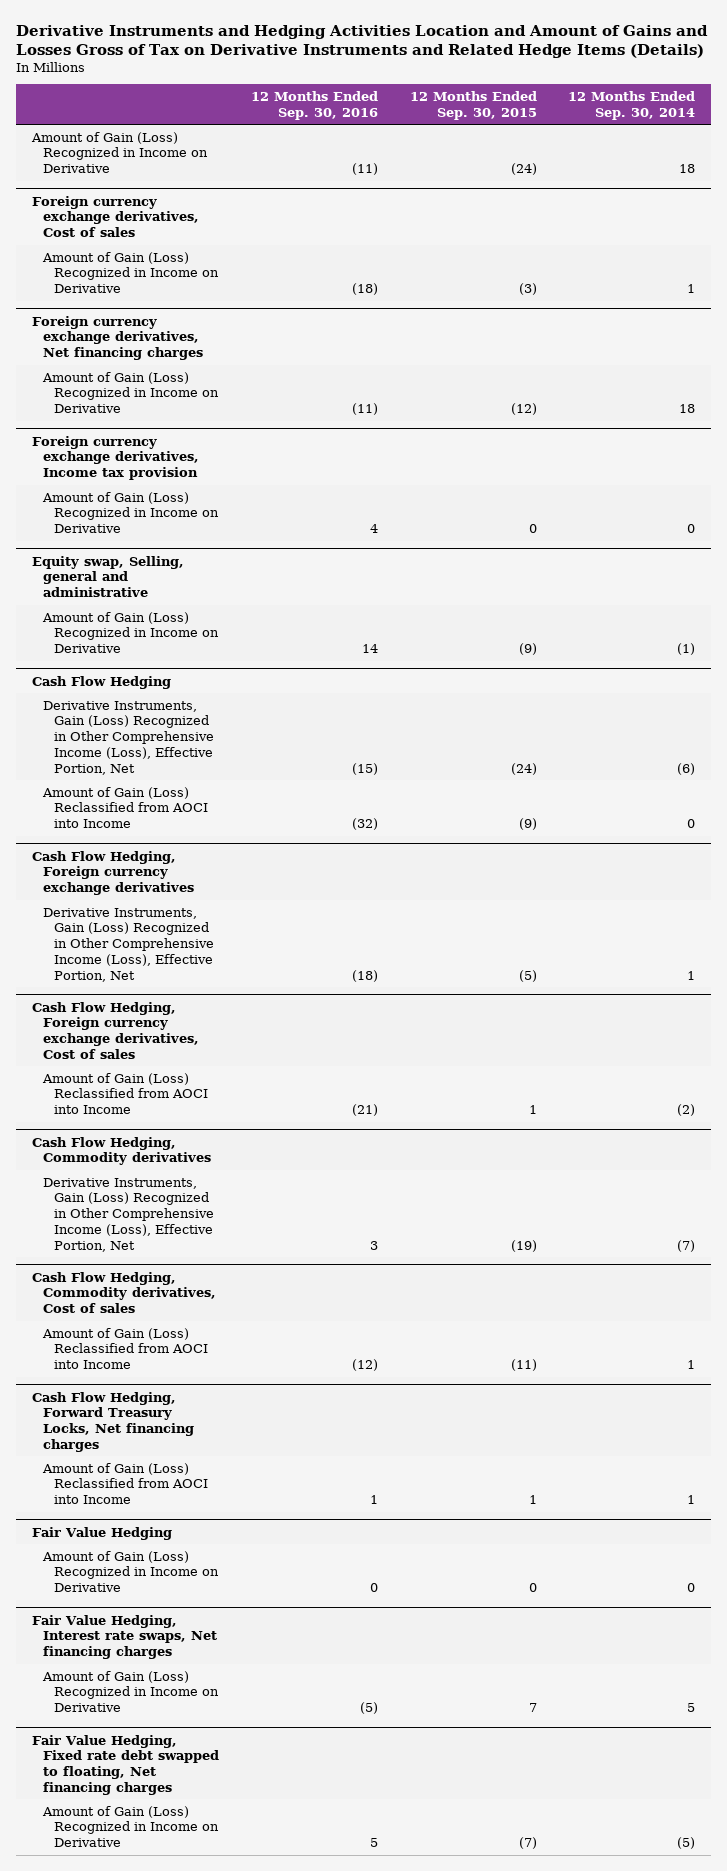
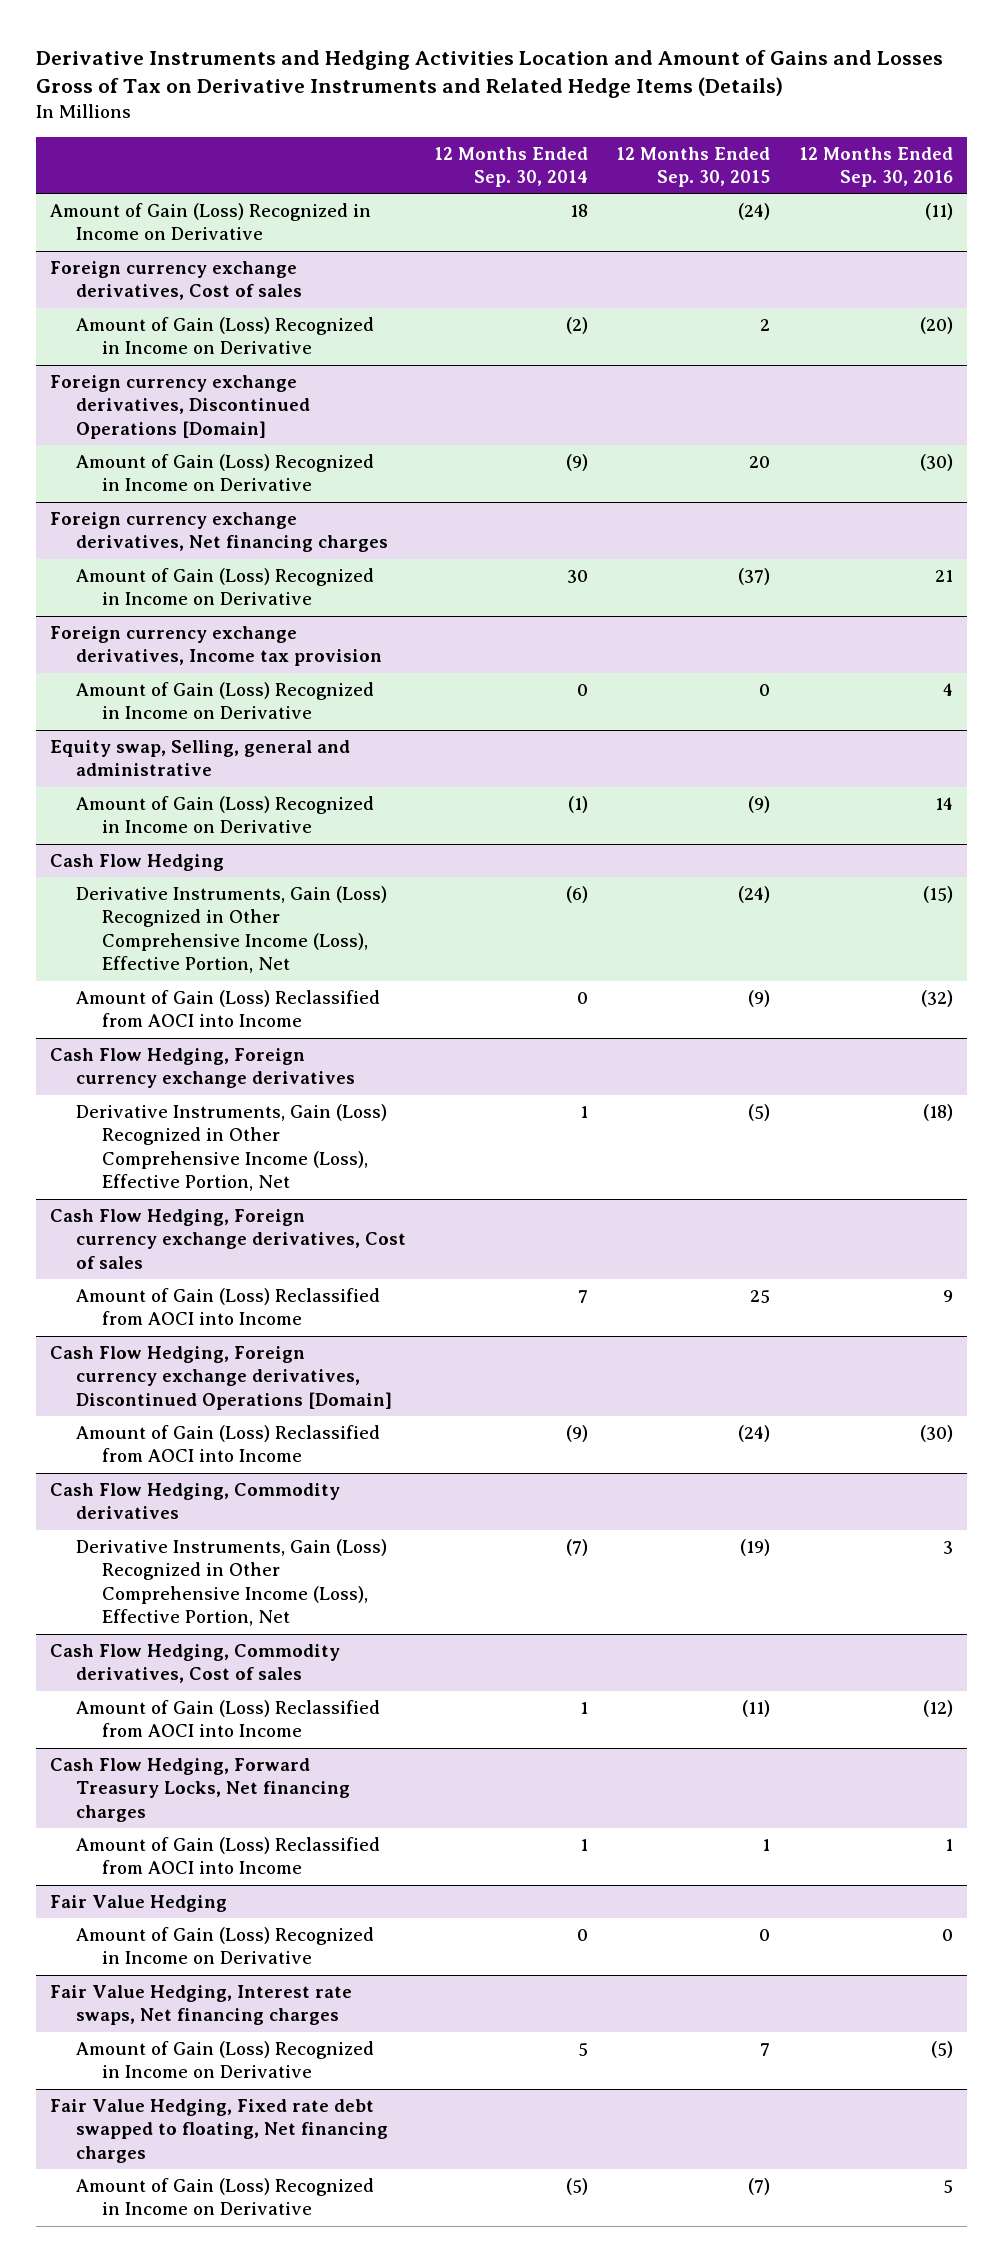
[351,283,378,296] (18) -> [919,316,953,334] (20)
[518,283,537,296] (3) -> [760,318,771,331] 2
[687,284,696,294] 1 -> [566,316,589,334] (2)
none -> [50,374,310,439] Foreign currency exchange derivatives, Discontinued Operations [Domain]
none -> [75,453,374,492] Amount of Gain (Loss) Recognized in Income on Derivative
[351,403,378,416] (11) -> [934,569,953,582] 21
[510,403,537,416] (12) -> [738,567,771,585] (37)
[679,404,696,414] 18 -> [567,569,589,583] 30
[351,1104,378,1117] (21) -> [942,1289,953,1302] 9
[528,1105,537,1115] 1 -> [750,1289,771,1303] 25
[677,1104,696,1117] (2) -> [578,1289,589,1303] 7
none -> [50,1345,392,1410] Cash Flow Hedging, Foreign currency exchange derivatives, Discontinued Operations [Domain]
none -> [75,1424,380,1463] Amount of Gain (Loss) Reclassified from AOCI into Income

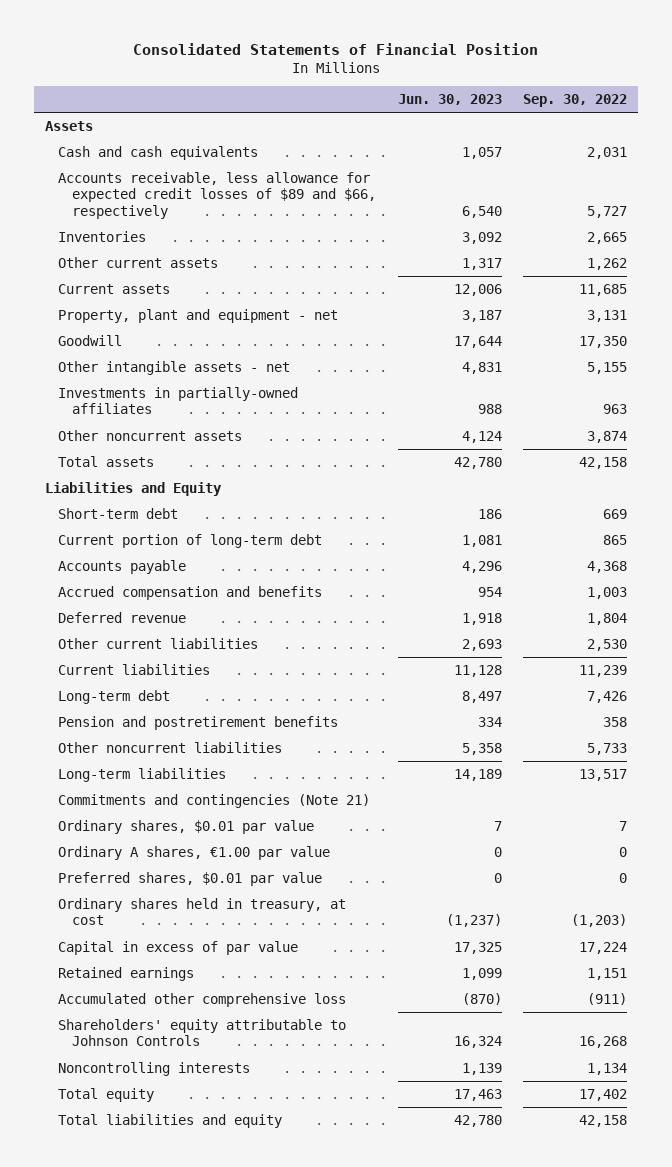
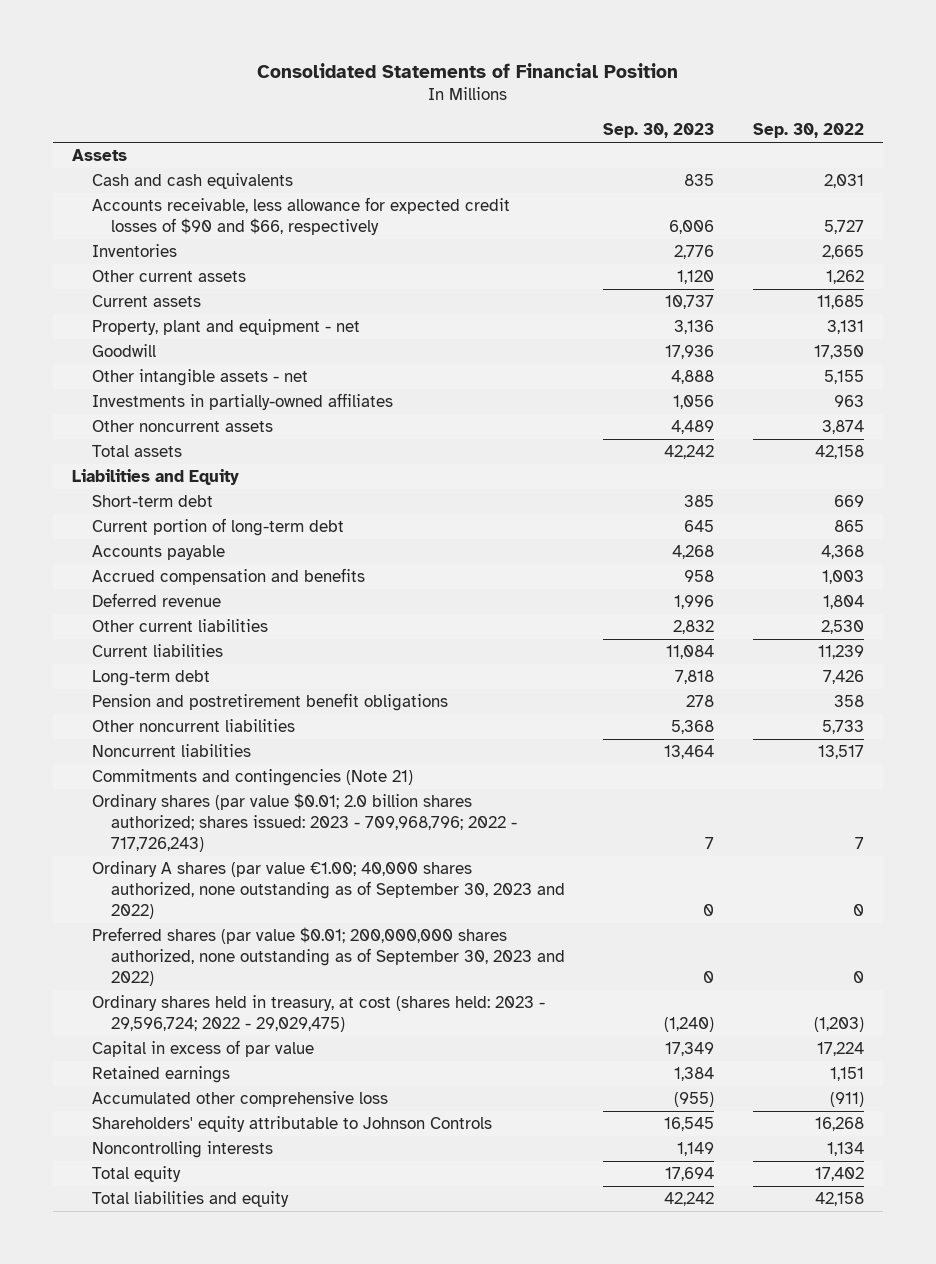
[397,93,502,105] Jun. 30, 2023 -> none
none -> [603,123,715,139] Sep. 30, 2023
[58,172,376,219] Accounts receivable, less allowance for expected credit losses of $89 and $66, respectively -> [91,197,510,236] Accounts receivable, less allowance for expected credit losses of $90 and $66, respectively
[58,716,339,731] Pension and postretirement benefits -> [91,693,448,712] Pension and postretirement benefit obligations
[58,768,227,783] Long-term liabilities -> [91,744,251,758] Noncurrent liabilities
[58,820,315,835] Ordinary shares, $0.01 par value -> [91,793,517,853] Ordinary shares (par value $0.01; 2.0 billion shares authorized; shares issued: 2023 - 709,968,796; 2022 - 717,726,243)
[58,846,331,861] Ordinary A shares, €1.00 par value -> [91,861,565,920] Ordinary A shares (par value €1.00; 40,000 shares authorized, none outstanding as of September 30, 2023 and 2022)
[58,872,323,887] Preferred shares, $0.01 par value -> [91,927,565,987] Preferred shares (par value $0.01; 200,000,000 shares authorized, none outstanding as of September 30, 2023 and 2022)
[58,898,347,926] Ordinary shares held in treasury, at cost -> [91,995,545,1033] Ordinary shares held in treasury, at cost (shares held: 2023 - 29,596,724; 2022 - 29,029,475)

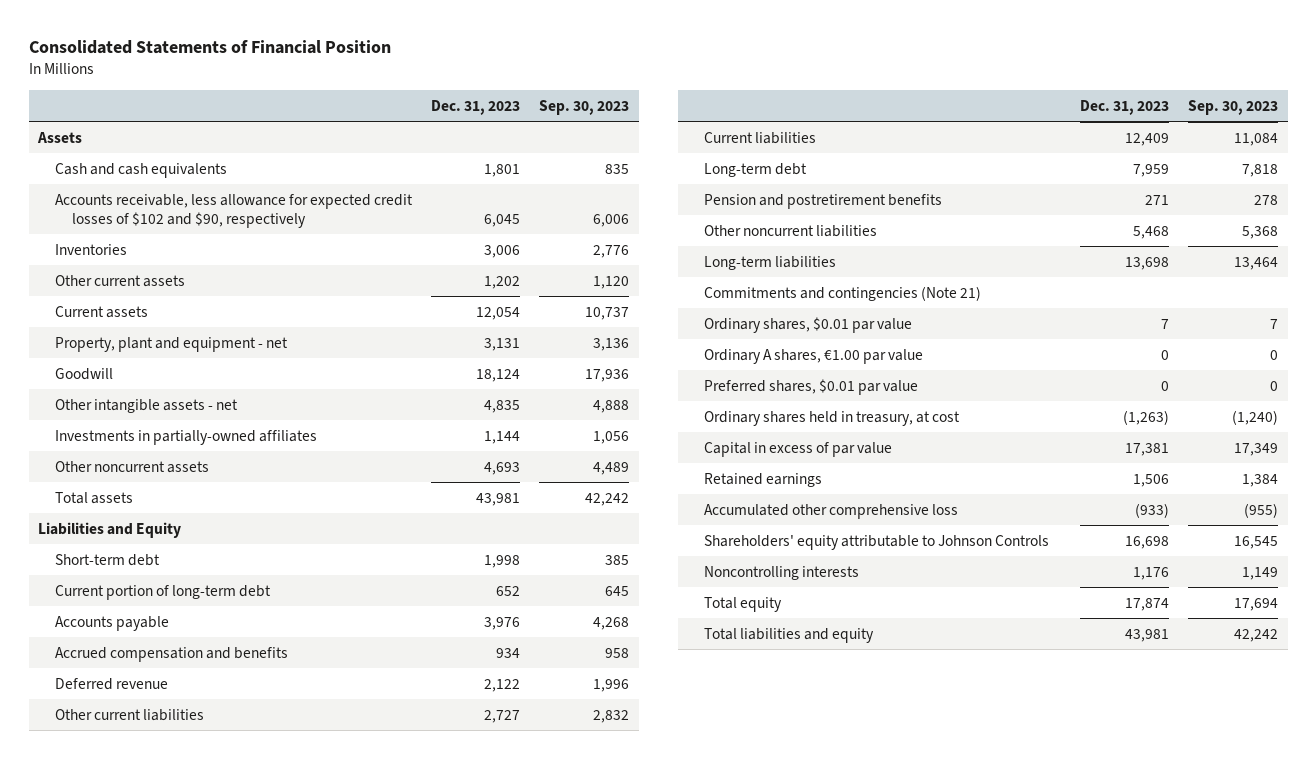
[753,123,865,139] Sep. 30, 2022 -> none
none -> [431,99,521,115] Dec. 31, 2023
[91,197,510,236] Accounts receivable, less allowance for expected credit losses of $90 and $66, respectively -> [54,193,413,228] Accounts receivable, less allowance for expected credit losses of $102 and $90, respectively
[91,693,448,712] Pension and postretirement benefit obligations -> [704,193,943,209] Pension and postretirement benefits
[91,744,251,758] Noncurrent liabilities -> [704,255,837,270] Long-term liabilities
[91,793,517,853] Ordinary shares (par value $0.01; 2.0 billion shares authorized; shares issued: 2023 - 709,968,796; 2022 - 717,726,243) -> [704,316,913,333] Ordinary shares, $0.01 par value
[91,861,565,920] Ordinary A shares (par value €1.00; 40,000 shares authorized, none outstanding as of September 30, 2023 and 2022) -> [704,348,924,364] Ordinary A shares, €1.00 par value
[91,927,565,987] Preferred shares (par value $0.01; 200,000,000 shares authorized, none outstanding as of September 30, 2023 and 2022) -> [704,378,919,395] Preferred shares, $0.01 par value
[91,995,545,1033] Ordinary shares held in treasury, at cost (shares held: 2023 - 29,596,724; 2022 - 29,029,475) -> [704,410,961,426] Ordinary shares held in treasury, at cost

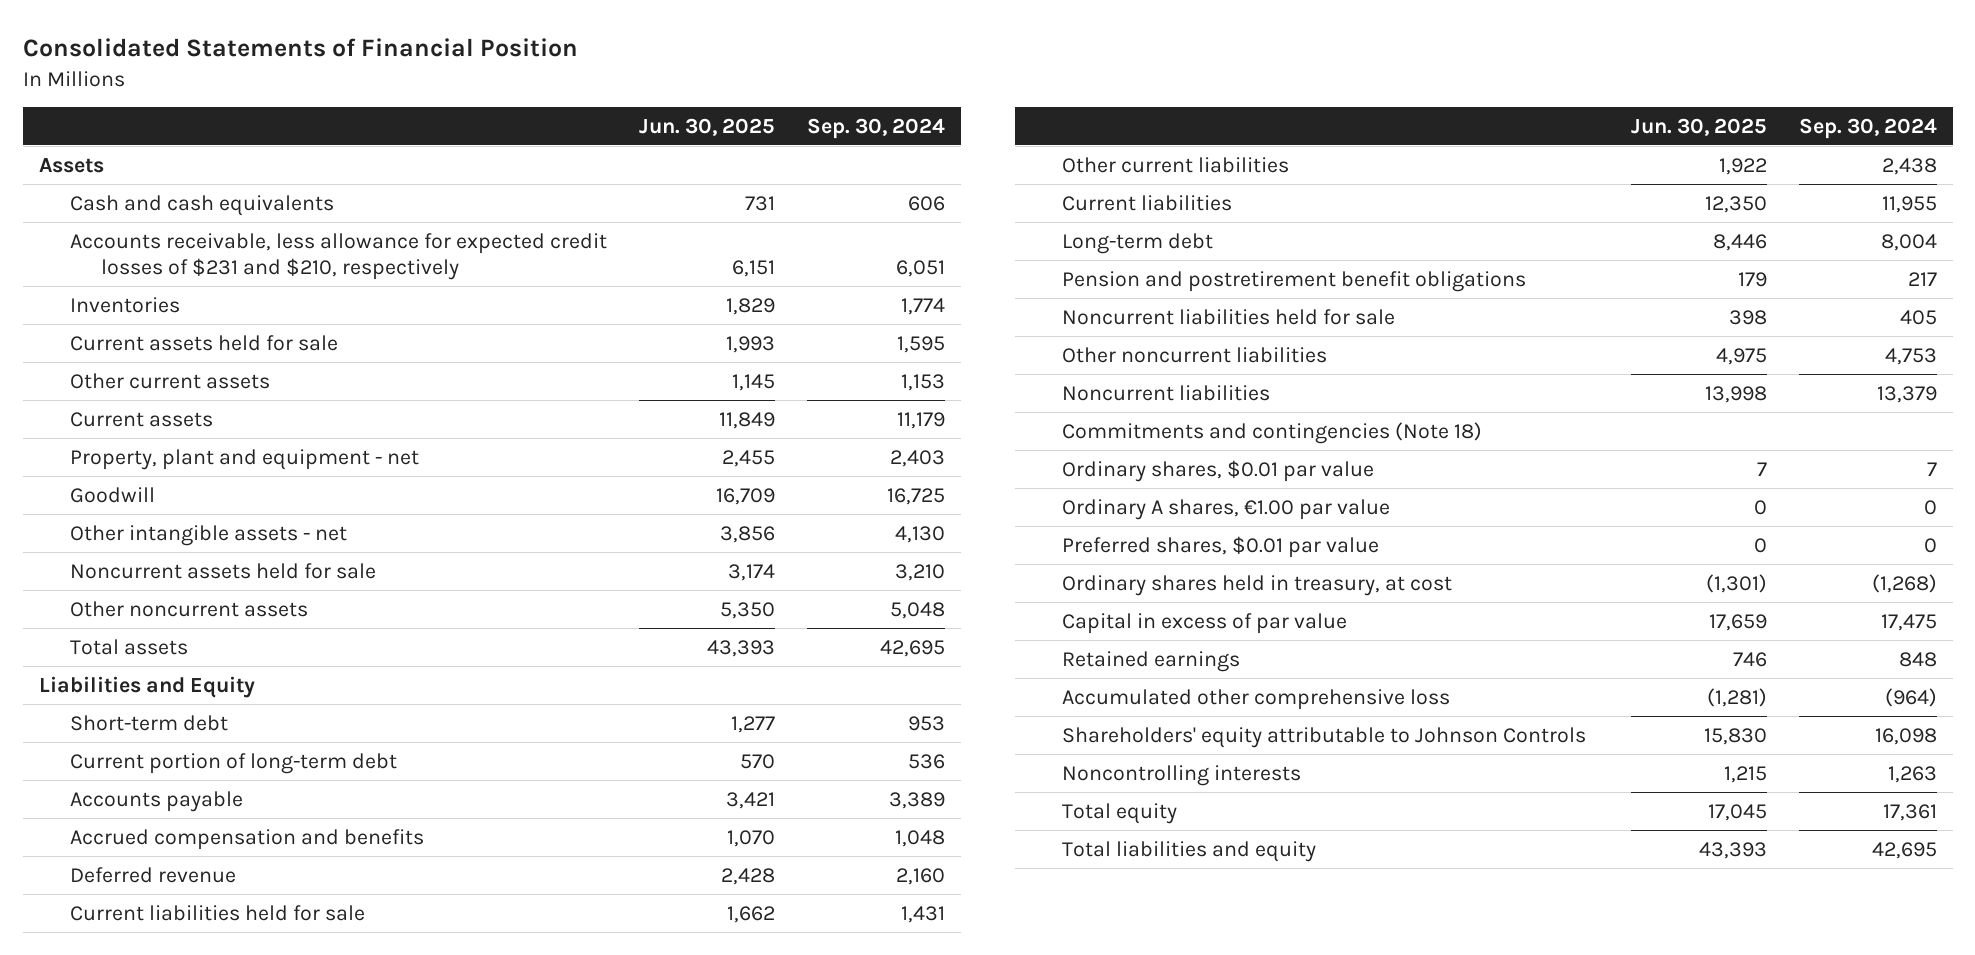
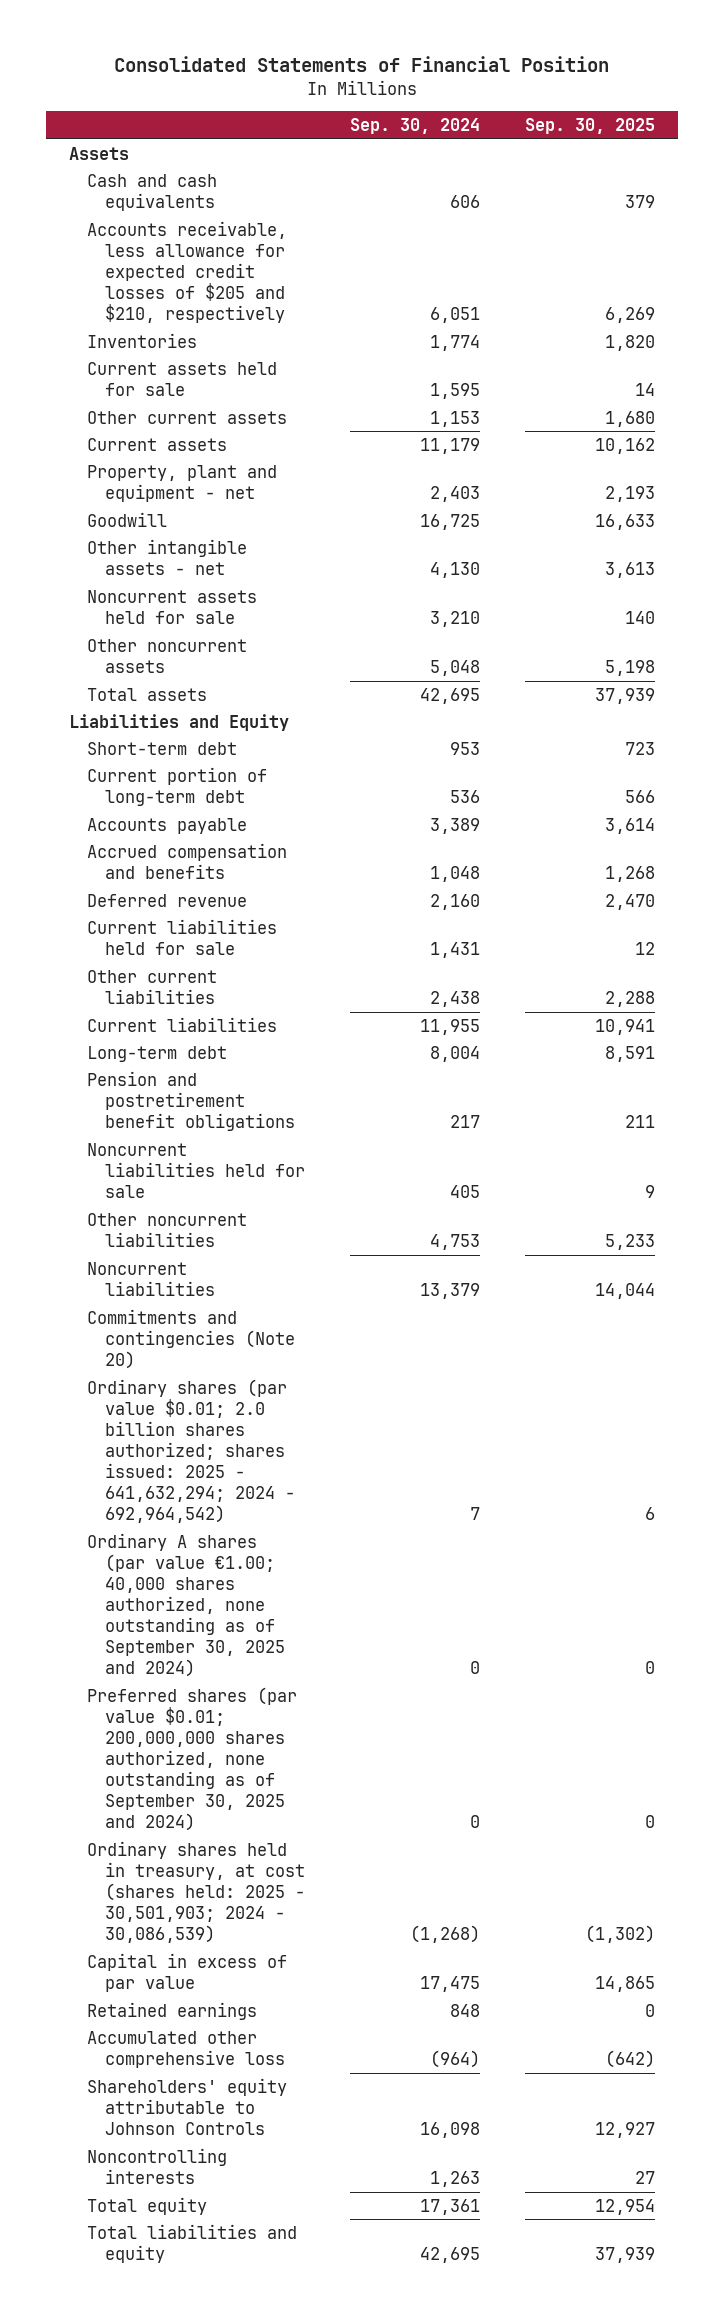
[638,117,775,136] Jun. 30, 2025 -> none
none -> [525,118,656,135] Sep. 30, 2025
[69,232,607,281] Accounts receivable, less allowance for expected credit losses of $231 and $210, respectively -> [86,220,287,323] Accounts receivable, less allowance for expected credit losses of $205 and $210, respectively
[1061,421,1482,444] Commitments and contingencies (Note 18) -> [86,1308,295,1369] Commitments and contingencies (Note 20)
[1061,459,1374,482] Ordinary shares, $0.01 par value -> [86,1378,295,1524] Ordinary shares (par value $0.01; 2.0 billion shares authorized; shares issued: 2025 - 641,632,294; 2024 - 692,964,542)
[1061,498,1390,520] Ordinary A shares, €1.00 par value -> [86,1532,285,1678] Ordinary A shares (par value €1.00; 40,000 shares authorized, none outstanding as of September 30, 2025 and 2024)
[1061,535,1379,558] Preferred shares, $0.01 par value -> [86,1686,297,1832] Preferred shares (par value $0.01; 200,000,000 shares authorized, none outstanding as of September 30, 2025 and 2024)
[1061,574,1452,596] Ordinary shares held in treasury, at cost -> [86,1840,305,1943] Ordinary shares held in treasury, at cost (shares held: 2025 - 30,501,903; 2024 - 30,086,539)

